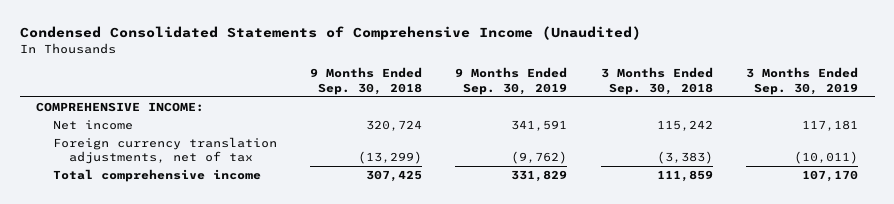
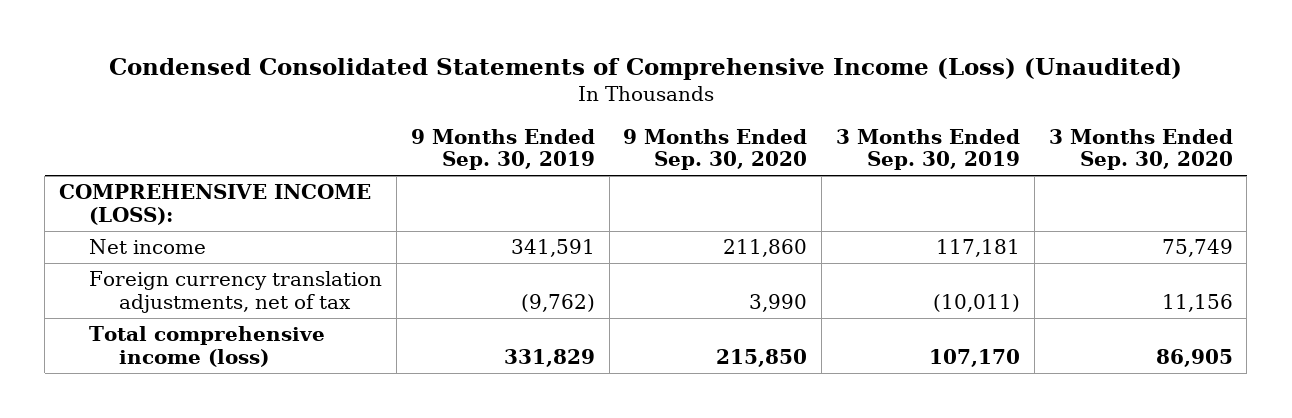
[19,26,641,41] Condensed Consolidated Statements of Comprehensive Income (Unaudited) -> [108,58,1182,81] Condensed Consolidated Statements of Comprehensive Income (Loss) (Unaudited)
[309,67,422,95] 9 Months Ended Sep. 30, 2018 -> none
[600,67,713,95] 3 Months Ended Sep. 30, 2018 -> none
none -> [623,128,808,171] 9 Months Ended Sep. 30, 2020
none -> [1048,128,1233,171] 3 Months Ended Sep. 30, 2020
[36,101,205,112] COMPREHENSIVE INCOME: -> [59,184,372,225] COMPREHENSIVE INCOME (LOSS):
[52,168,261,182] Total comprehensive income -> [89,326,326,367] Total comprehensive income (loss)

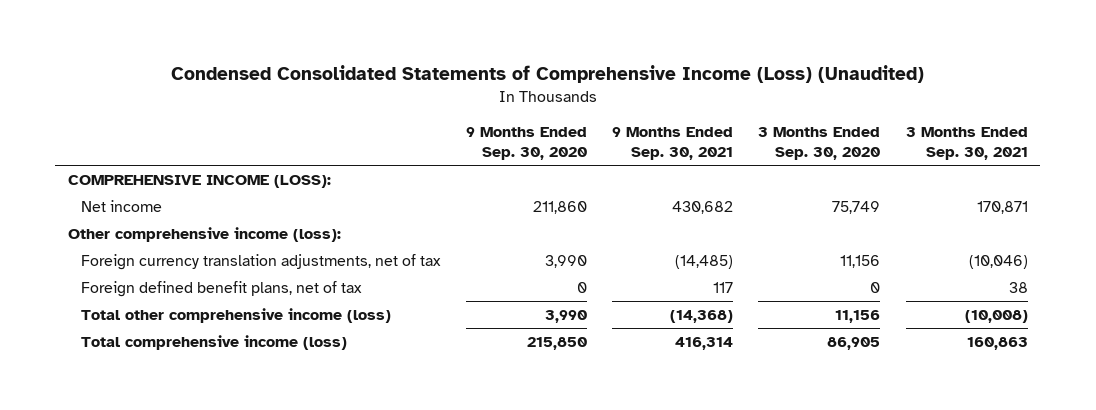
[410,128,595,171] 9 Months Ended Sep. 30, 2019 -> none
[836,128,1021,171] 3 Months Ended Sep. 30, 2019 -> none
none -> [611,126,733,160] 9 Months Ended Sep. 30, 2021
none -> [905,126,1028,160] 3 Months Ended Sep. 30, 2021
none -> [68,227,342,243] Other comprehensive income (loss):
none -> [81,281,363,298] Foreign defined benefit plans, net of tax
none -> [81,308,392,324] Total other comprehensive income (loss)

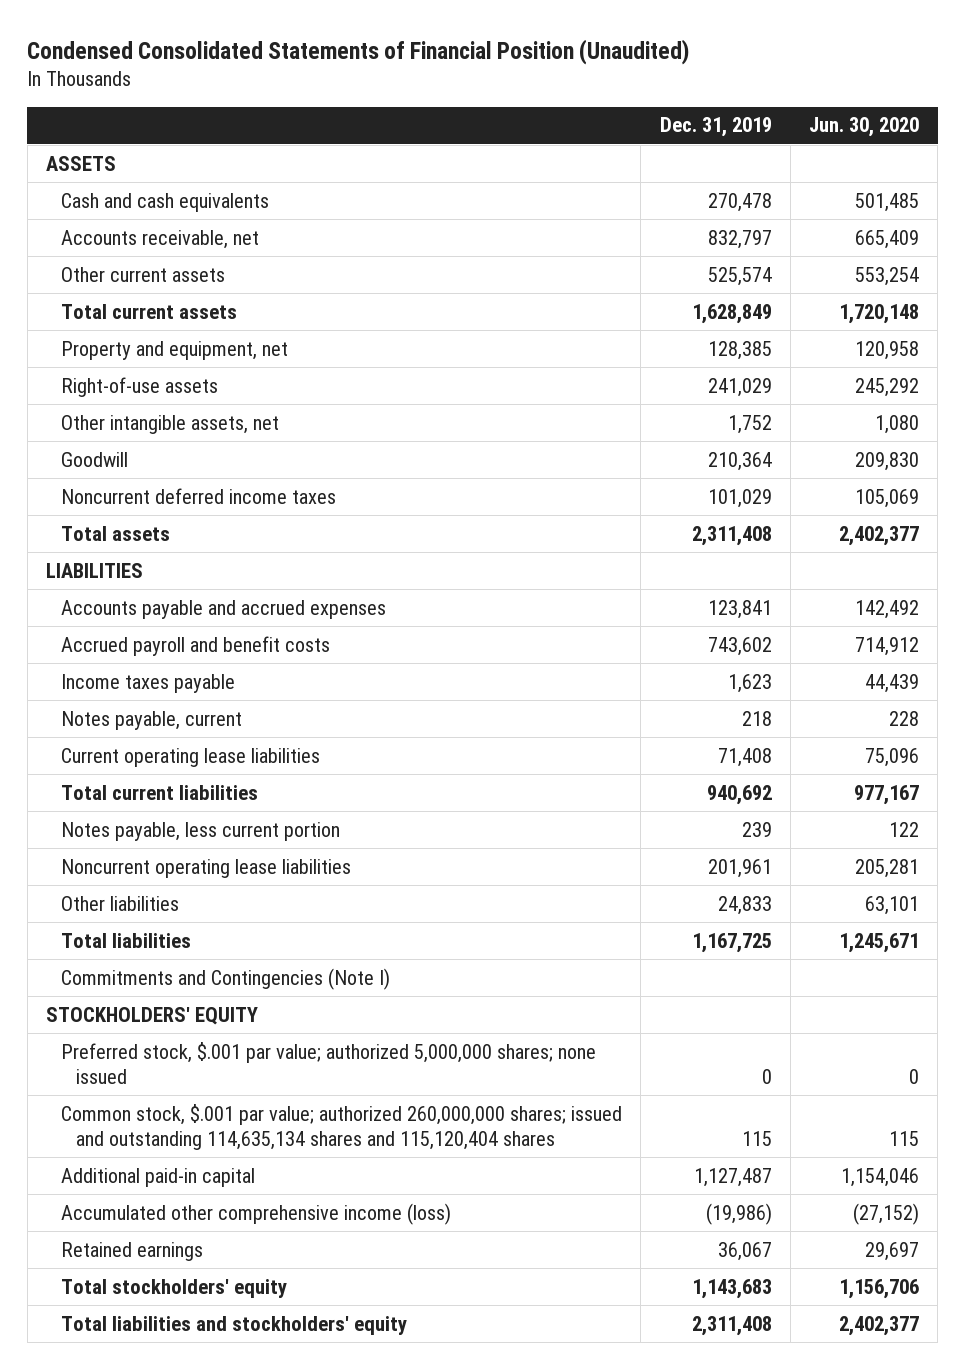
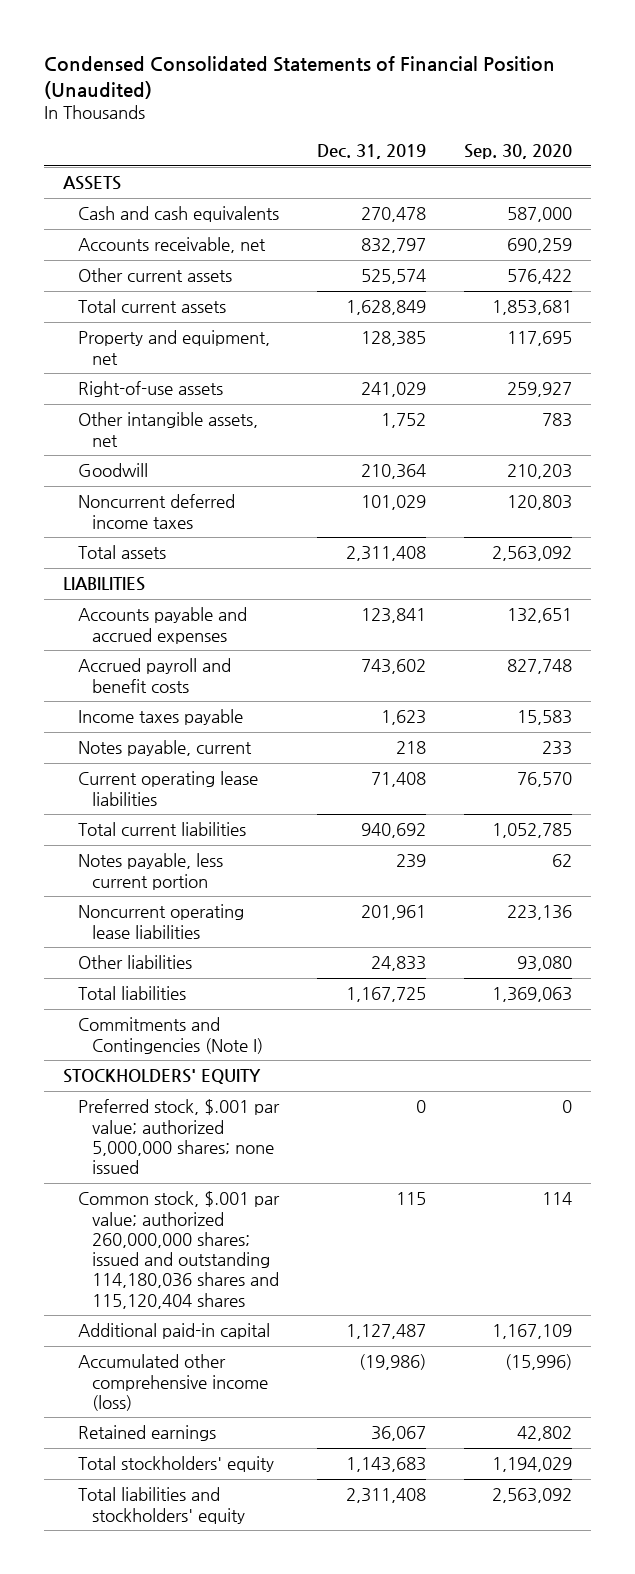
[809,117,920,138] Jun. 30, 2020 -> none
none -> [463,144,572,160] Sep. 30, 2020
[61,1103,623,1150] Common stock, $.001 par value; authorized 260,000,000 shares; issued and outstanding 114,635,134 shares and 115,120,404 shares -> [77,1191,280,1309] Common stock, $.001 par value; authorized 260,000,000 shares; issued and outstanding 114,180,036 shares and 115,120,404 shares

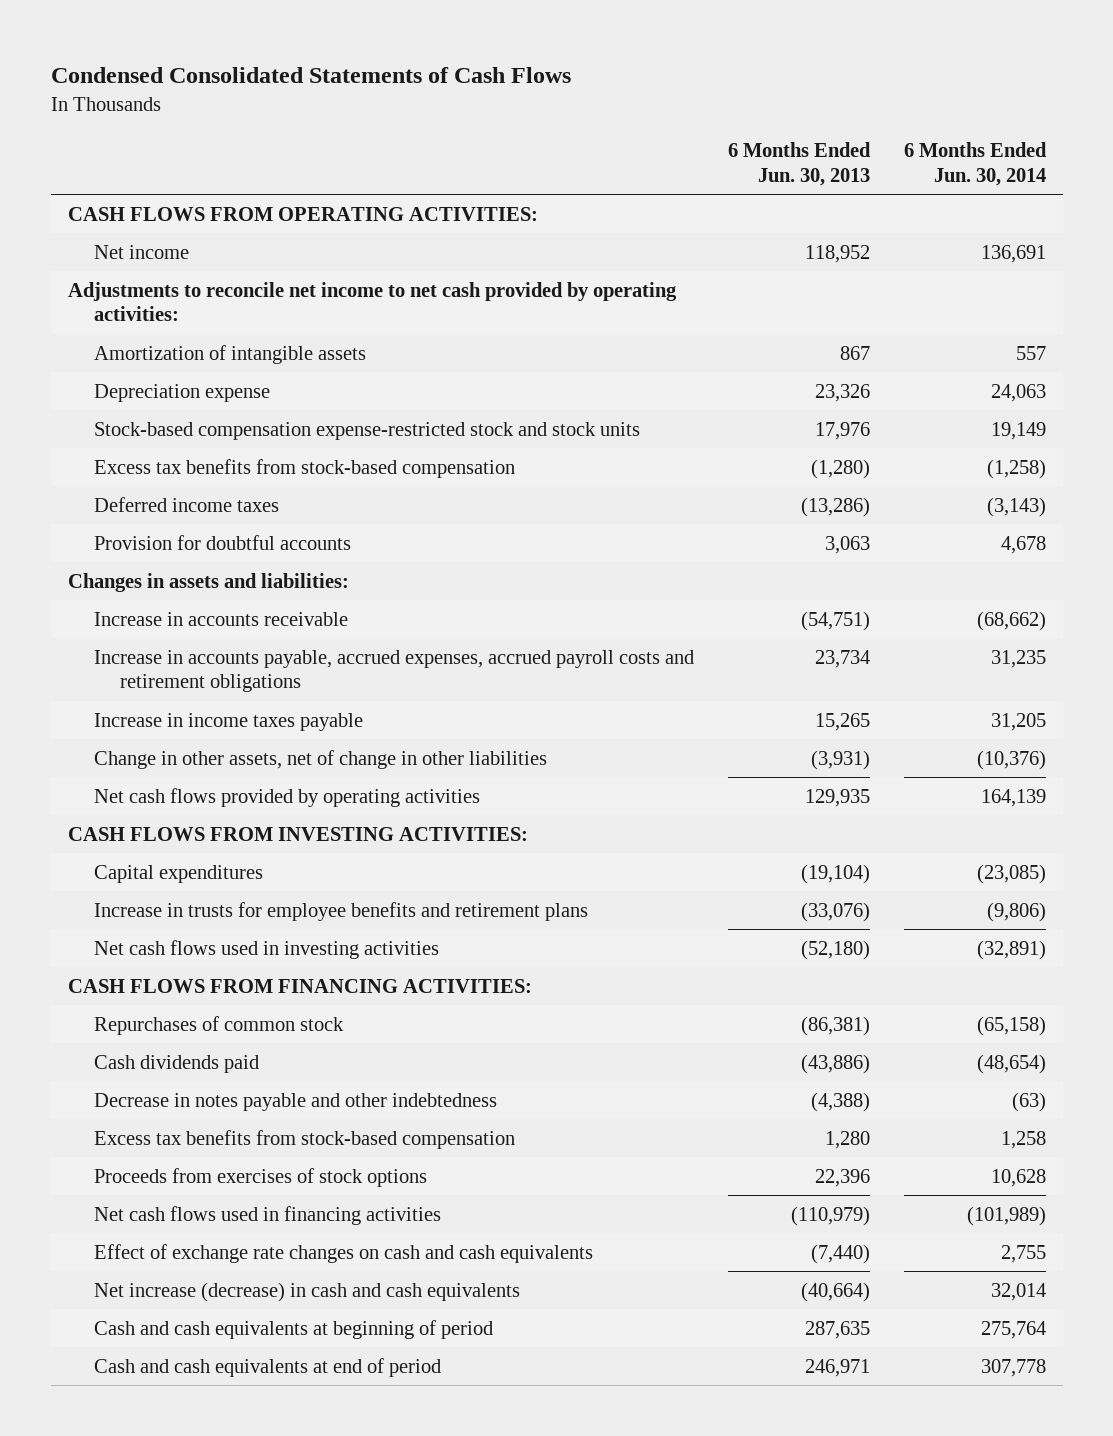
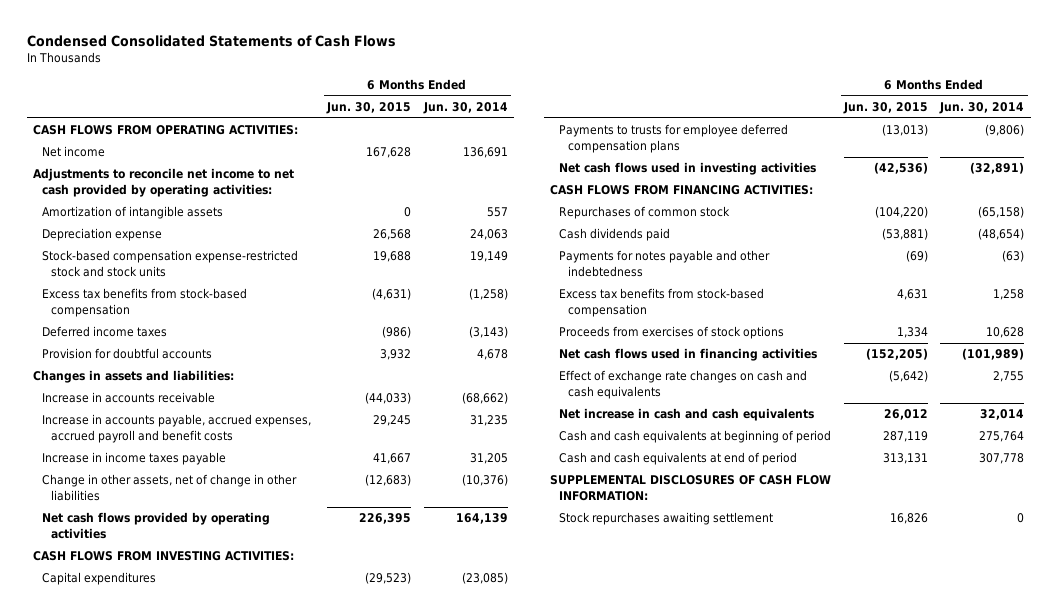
[727,142,871,186] 6 Months Ended Jun. 30, 2013 -> none
none -> [325,102,411,115] Jun. 30, 2015
[93,649,694,693] Increase in accounts payable, accrued expenses, accrued payroll costs and retirement obligations -> [42,414,312,443] Increase in accounts payable, accrued expenses, accrued payroll and benefit costs
[93,901,588,921] Increase in trusts for employee benefits and retirement plans -> [559,124,789,153] Payments to trusts for employee deferred compensation plans
[93,1092,497,1111] Decrease in notes payable and other indebtedness -> [559,250,771,277] Payments for notes payable and other indebtedness
[93,1281,520,1302] Net increase (decrease) in cash and cash equivalents -> [559,408,815,422] Net increase in cash and cash equivalents
none -> [550,475,832,501] SUPPLEMENTAL DISCLOSURES OF CASH FLOW INFORMATION:
none -> [559,512,774,526] Stock repurchases awaiting settlement

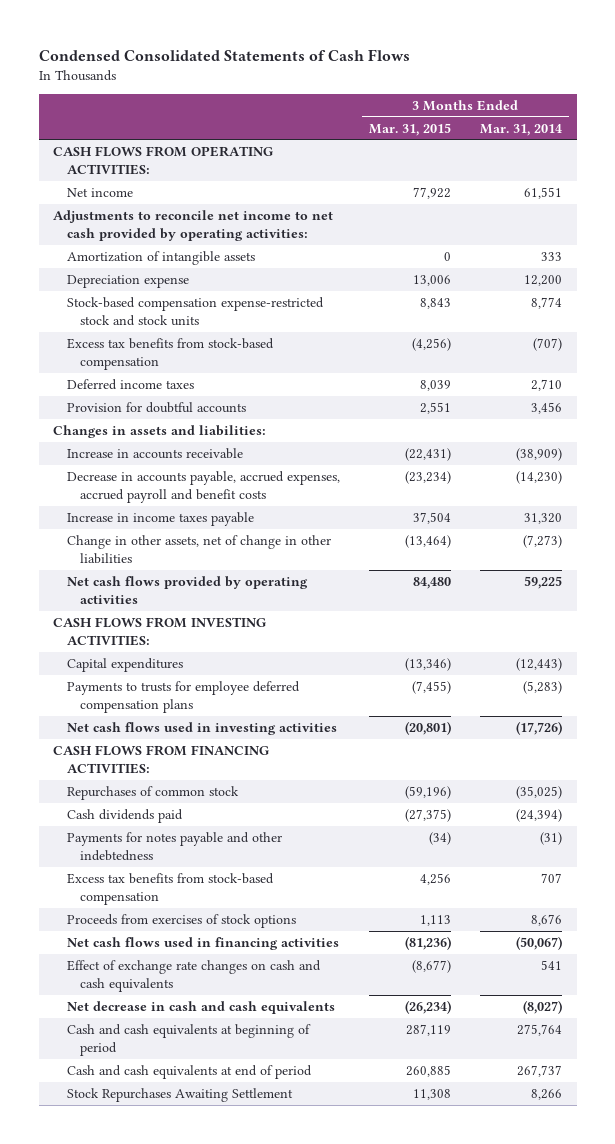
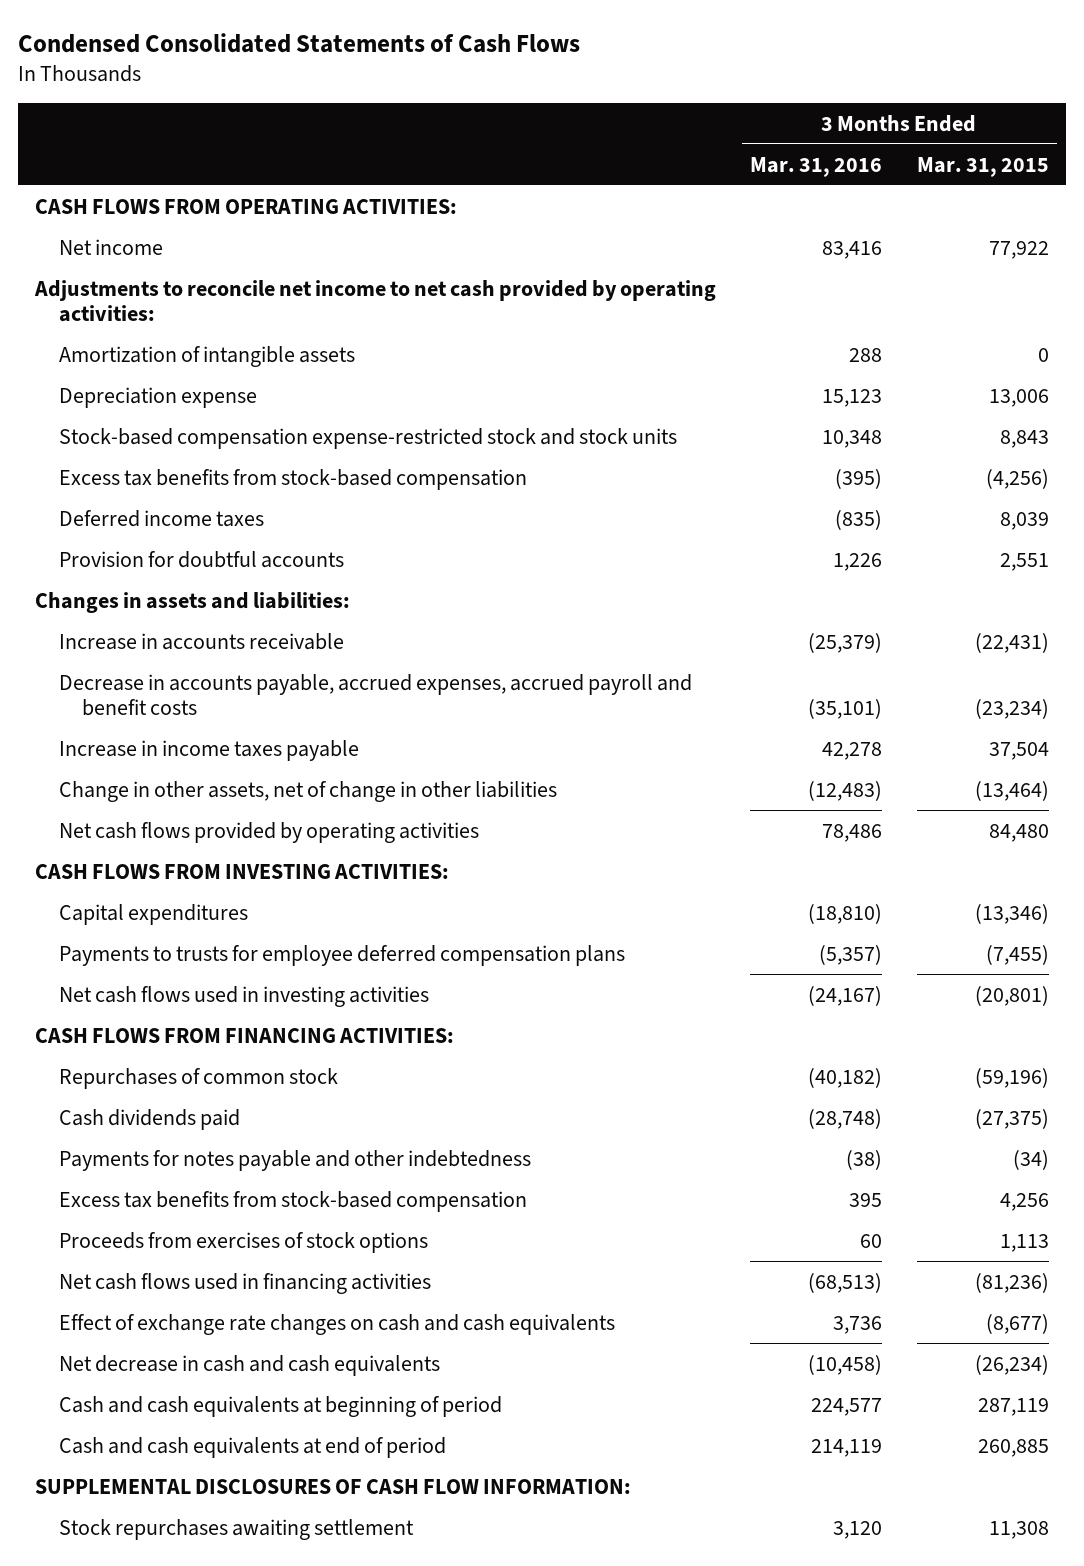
[479,123,562,136] Mar. 31, 2014 -> none
none -> [750,156,883,177] Mar. 31, 2016
none -> [35,1478,632,1494] SUPPLEMENTAL DISCLOSURES OF CASH FLOW INFORMATION:
[66,1087,293,1102] Stock Repurchases Awaiting Settlement -> [58,1518,414,1540] Stock repurchases awaiting settlement

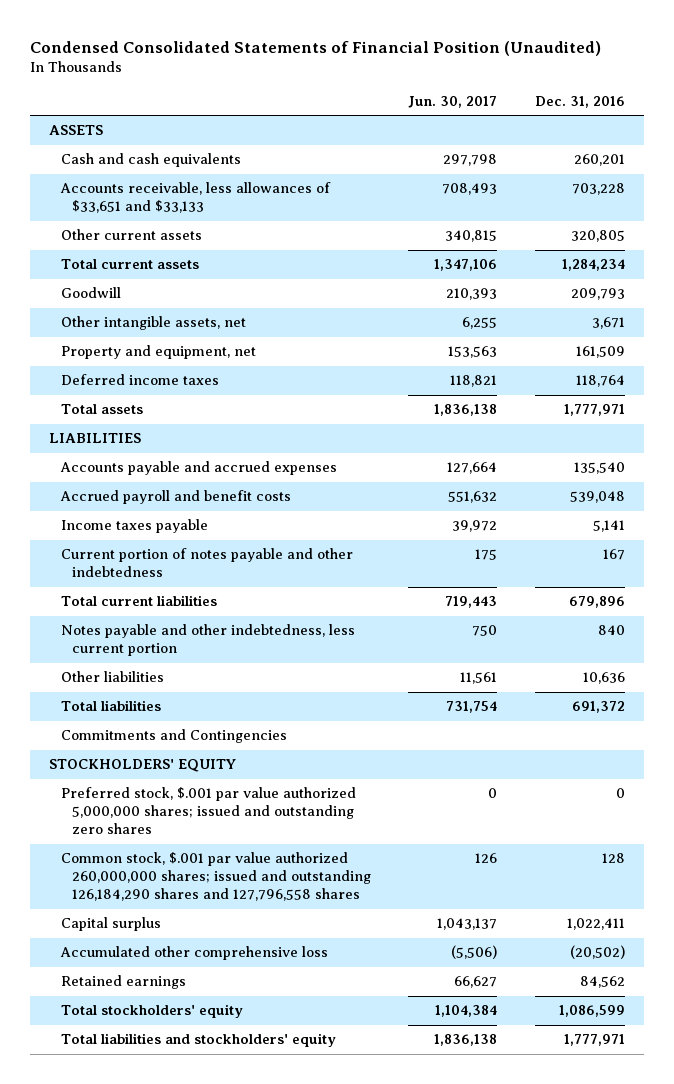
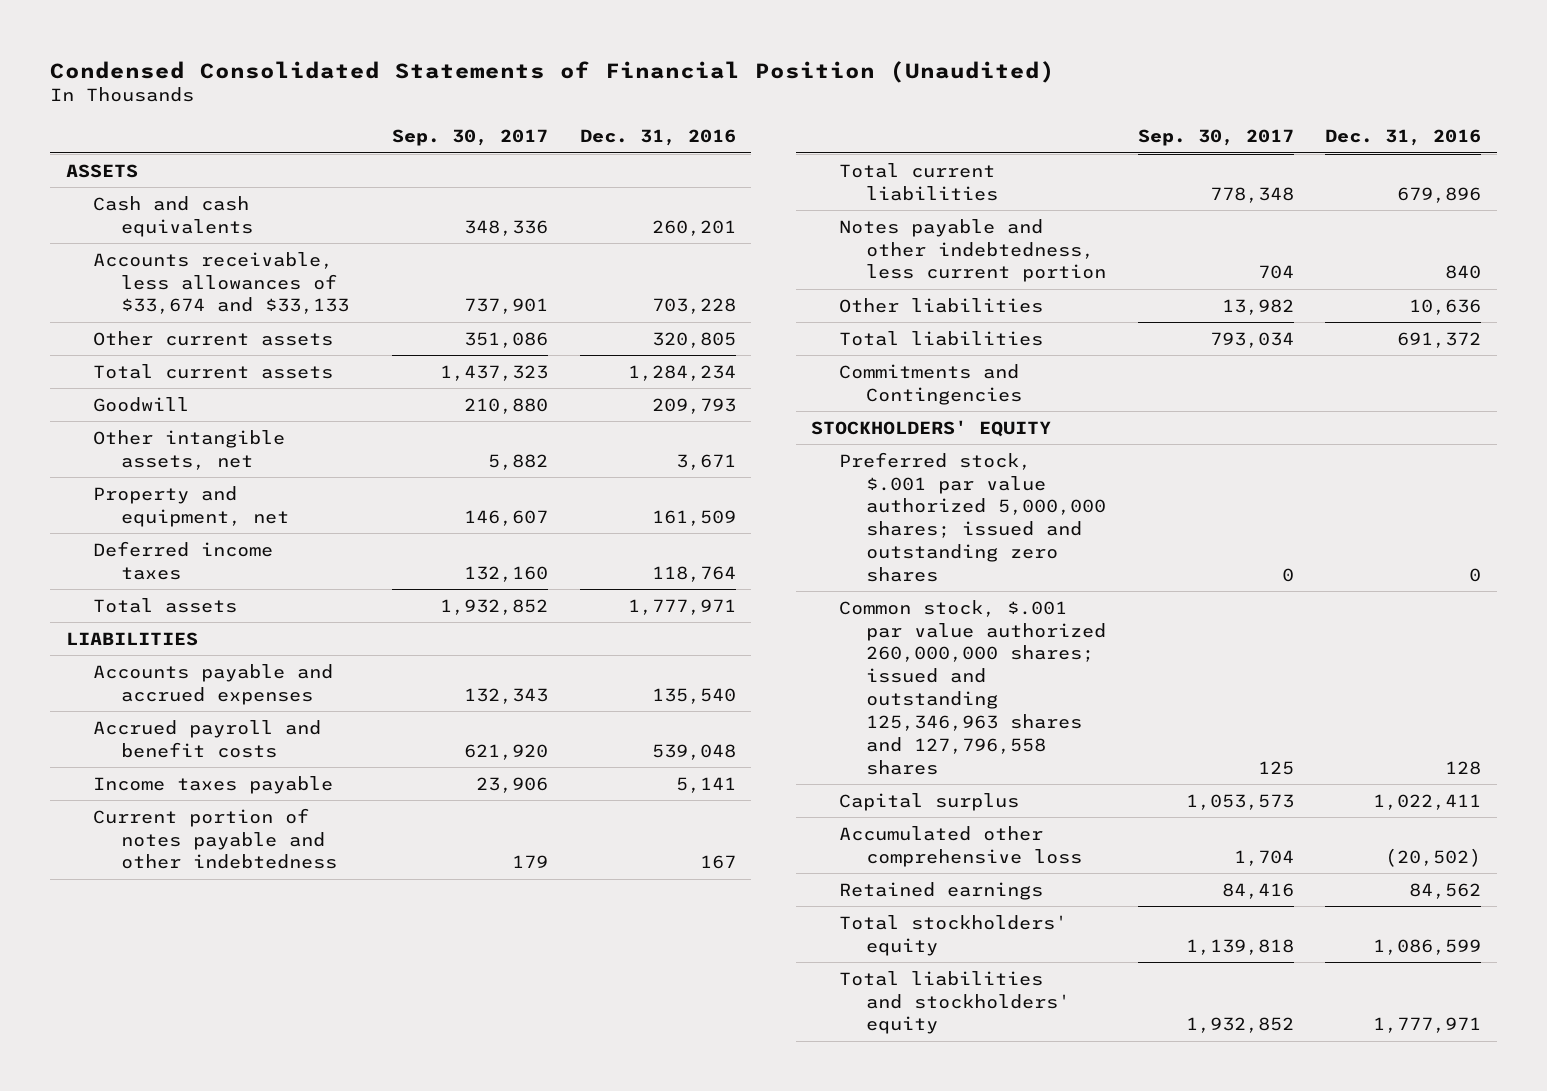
[408,95,498,108] Jun. 30, 2017 -> none
none -> [392,129,549,147] Sep. 30, 2017
[59,182,331,214] Accounts receivable, less allowances of $33,651 and $33,133 -> [93,251,349,315] Accounts receivable, less allowances of $33,674 and $33,133
[60,852,371,902] Common stock, $.001 par value authorized 260,000,000 shares; issued and outstanding 126,184,290 shares and 127,796,558 shares -> [838,599,1107,775] Common stock, $.001 par value authorized 260,000,000 shares; issued and outstanding 125,346,963 shares and 127,796,558 shares

